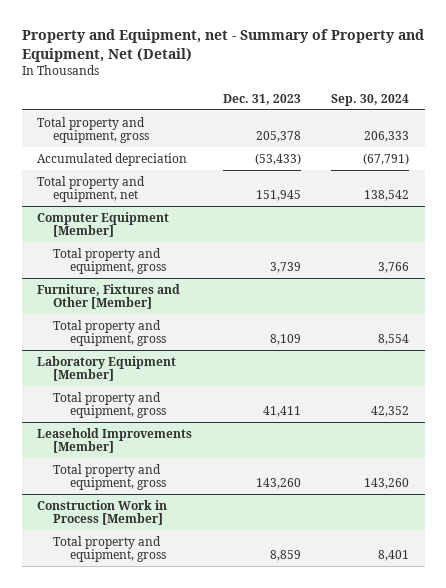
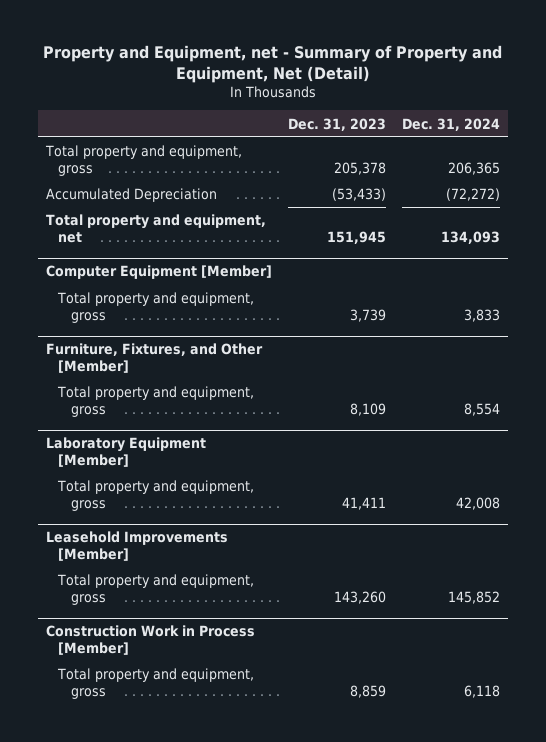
[331,93,410,106] Sep. 30, 2024 -> none
none -> [401,117,500,131] Dec. 31, 2024
[36,152,187,166] Accumulated depreciation -> [45,188,217,203] Accumulated Depreciation
[36,283,180,310] Furniture, Fixtures and Other [Member] -> [45,343,263,373] Furniture, Fixtures, and Other [Member]

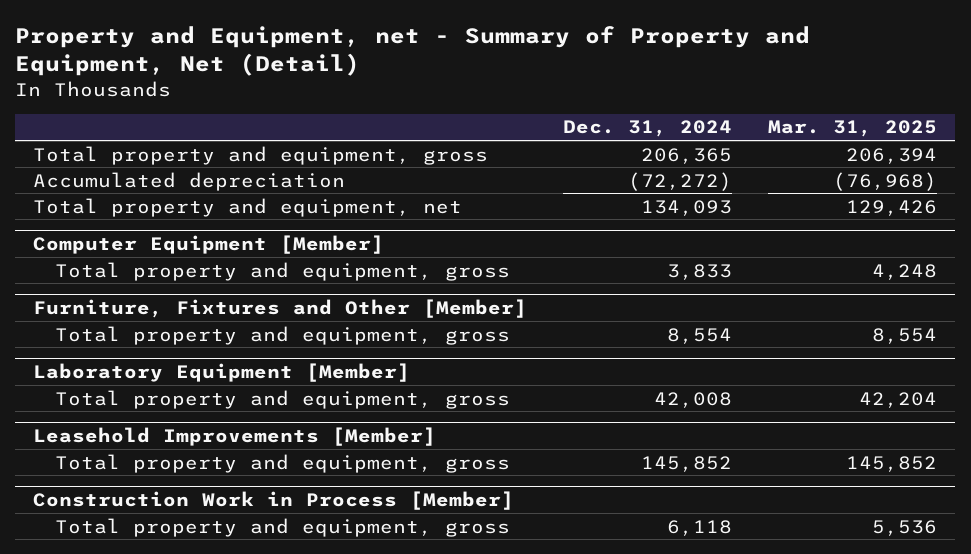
[287,117,386,131] Dec. 31, 2023 -> none
none -> [768,120,938,138] Mar. 31, 2025
[45,188,217,203] Accumulated Depreciation -> [33,171,346,191] Accumulated depreciation
[45,343,263,373] Furniture, Fixtures, and Other [Member] -> [33,298,528,318] Furniture, Fixtures and Other [Member]

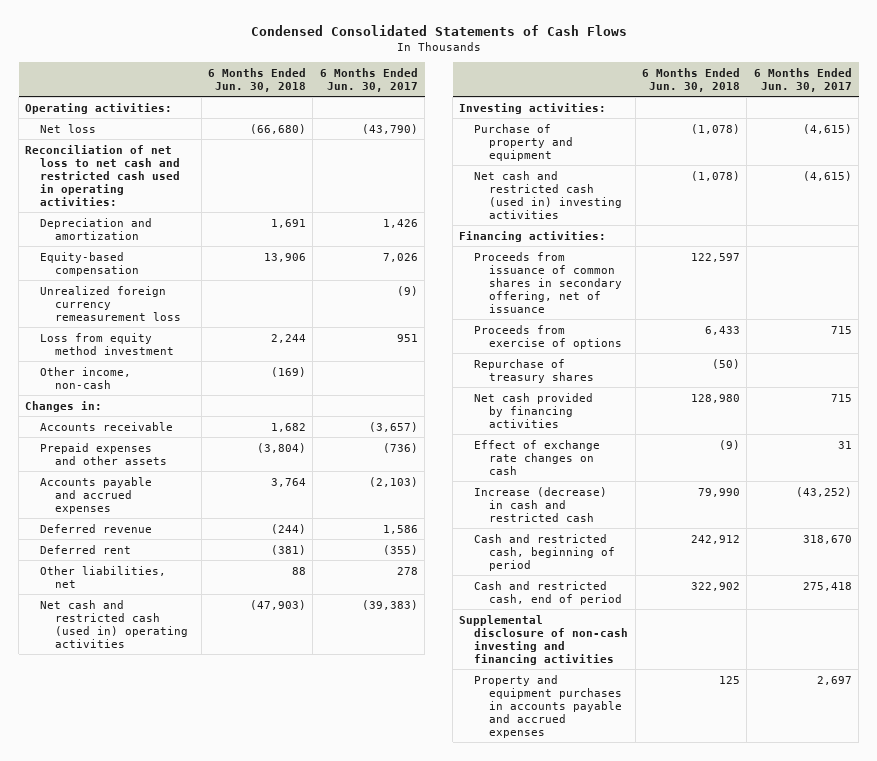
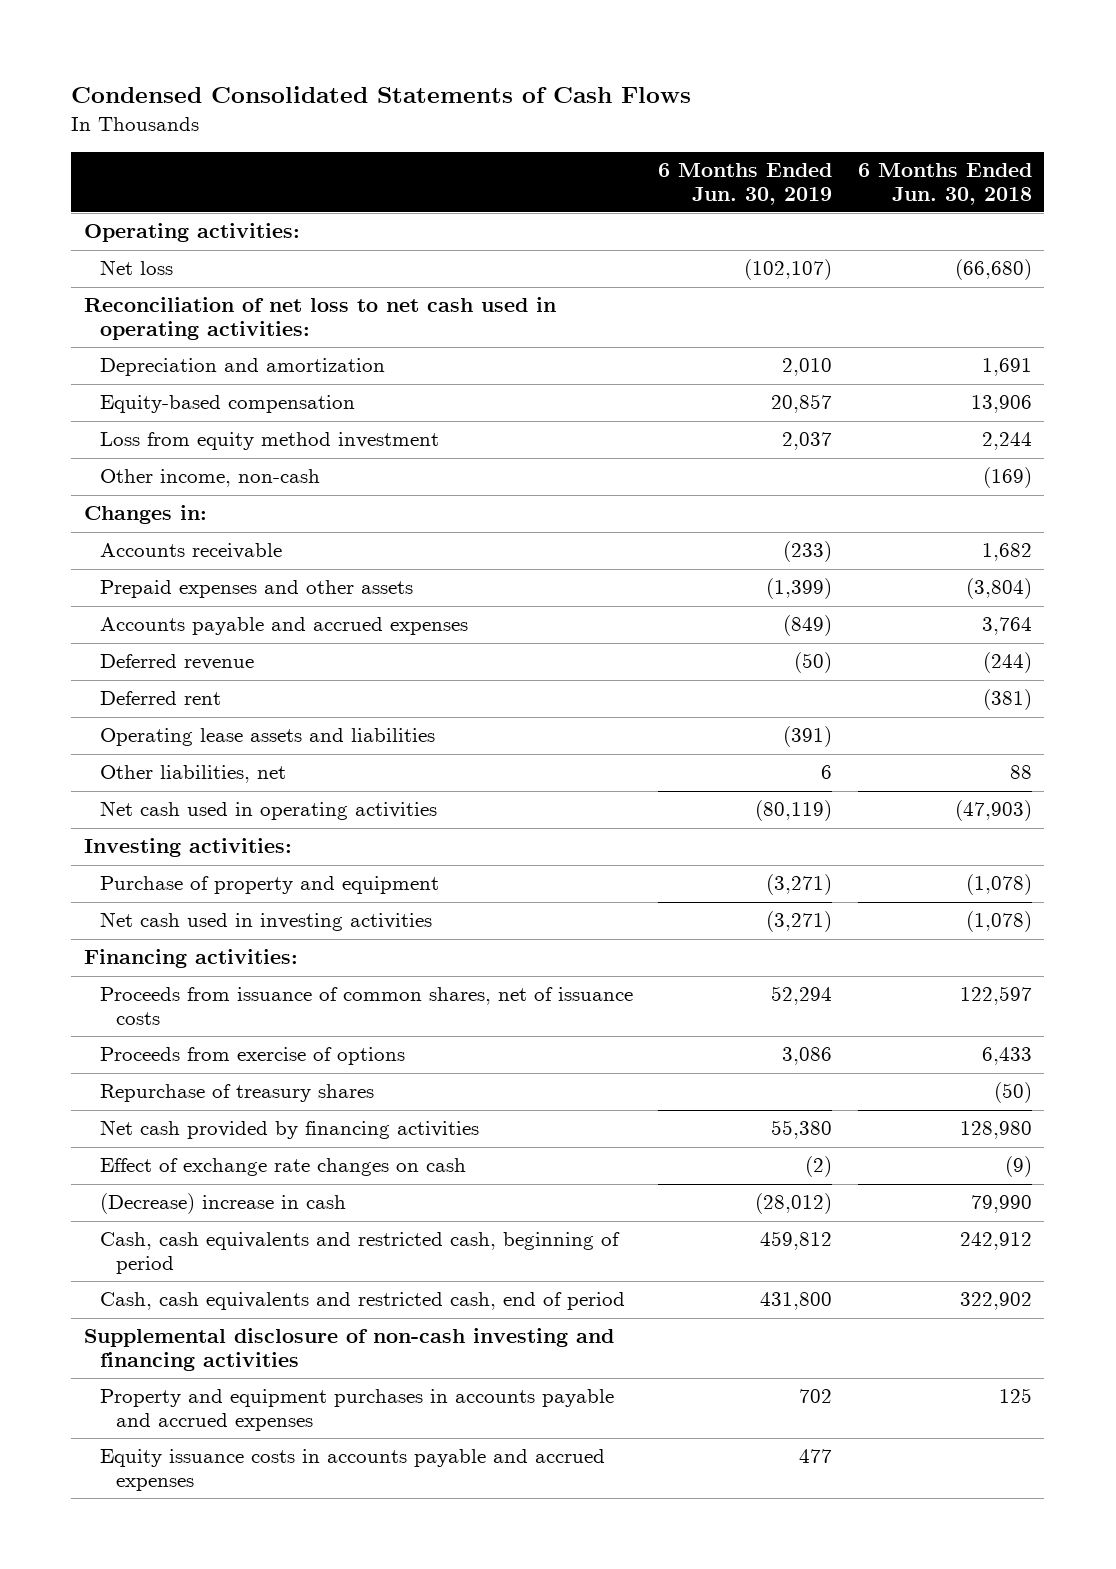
[319,67,418,92] 6 Months Ended Jun. 30, 2017 -> none
none -> [658,162,833,205] 6 Months Ended Jun. 30, 2019
[25,144,181,206] Reconciliation of net loss to net cash and restricted cash used in operating activities: -> [84,297,557,340] Reconciliation of net loss to net cash used in operating activities:
[40,285,182,321] Unrealized foreign currency remeasurement loss -> none
none -> [100,728,436,747] Operating lease assets and liabilities
[40,599,189,648] Net cash and restricted cash (used in) operating activities -> [100,801,438,821] Net cash used in operating activities
[474,170,623,219] Net cash and restricted cash (used in) investing activities -> [100,912,433,932] Net cash used in investing activities
[474,251,623,313] Proceeds from issuance of common shares in secondary offering, net of issuance -> [100,987,634,1025] Proceeds from issuance of common shares, net of issuance costs
[474,486,608,522] Increase (decrease) in cash and restricted cash -> [100,1193,347,1215] (Decrease) increase in cash
[474,533,616,571] Cash and restricted cash, beginning of period -> [100,1232,621,1274] Cash, cash equivalents and restricted cash, beginning of period
[474,580,623,605] Cash and restricted cash, end of period -> [100,1292,626,1311] Cash, cash equivalents and restricted cash, end of period
none -> [100,1449,606,1491] Equity issuance costs in accounts payable and accrued expenses

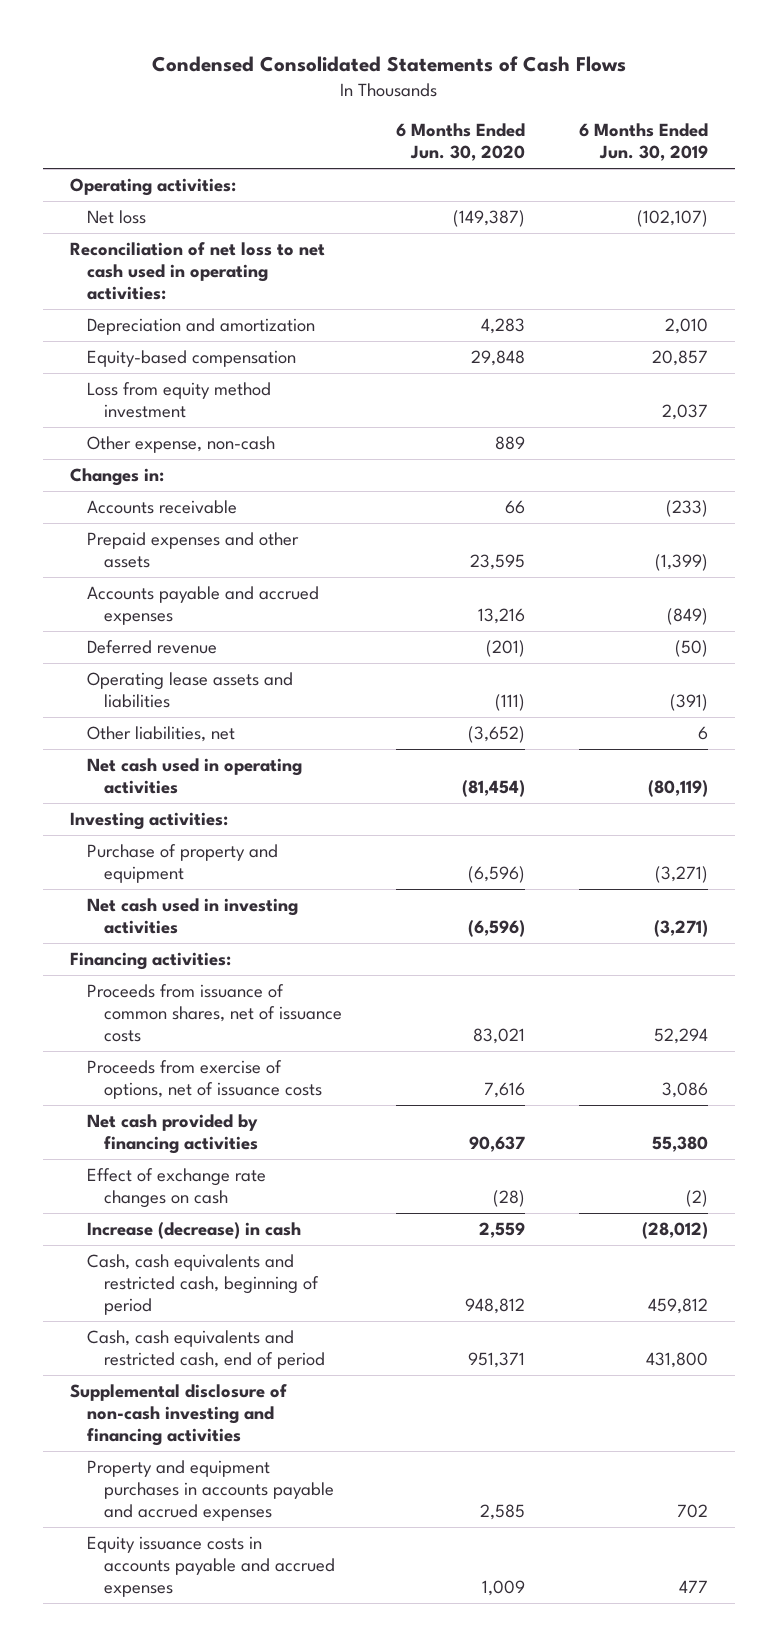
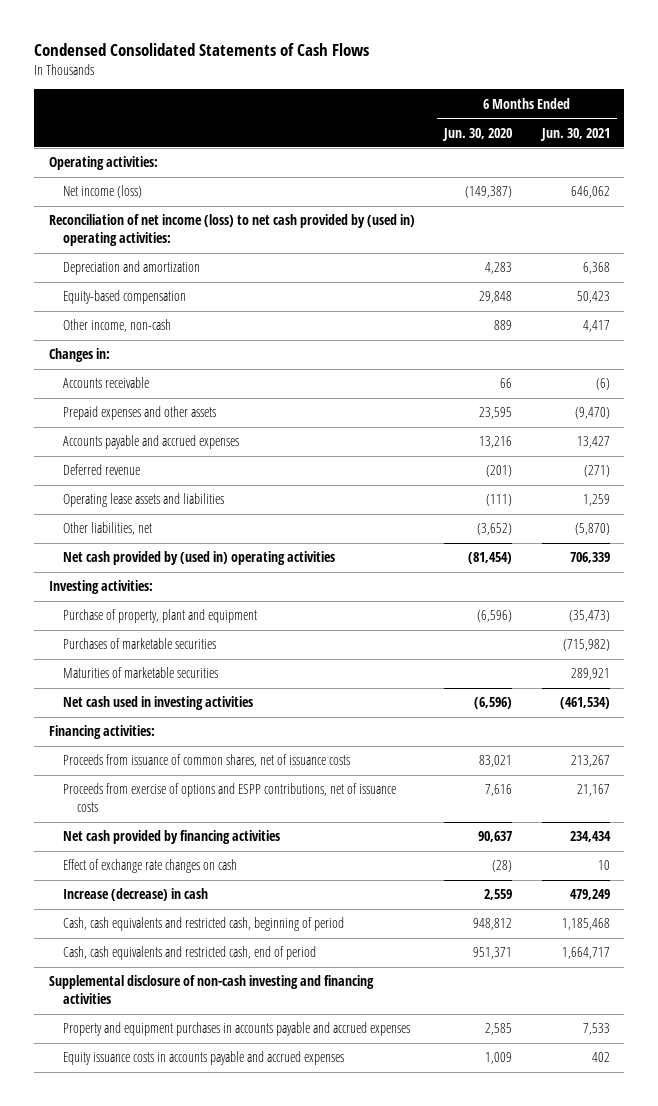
[579,123,709,162] 6 Months Ended Jun. 30, 2019 -> none
none -> [539,127,610,141] Jun. 30, 2021
[86,210,146,225] Net loss -> [63,185,143,199] Net income (loss)
[69,242,325,301] Reconciliation of net loss to net cash used in operating activities: -> [48,214,415,247] Reconciliation of net income (loss) to net cash provided by (used in) operating activities:
[86,382,271,419] Loss from equity method investment -> none
[86,436,275,454] Other expense, non-cash -> [63,319,172,333] Other income, non-cash
[86,758,302,795] Net cash used in operating activities -> [63,551,336,566] Net cash provided by (used in) operating activities
[86,844,278,884] Purchase of property and equipment -> [63,609,258,624] Purchase of property, plant and equipment
none -> [63,638,217,650] Purchases of marketable securities
none -> [63,667,219,679] Maturities of marketable securities
[86,1060,322,1100] Proceeds from exercise of options, net of issuance costs -> [63,783,397,813] Proceeds from exercise of options and ESPP contributions, net of issuance costs

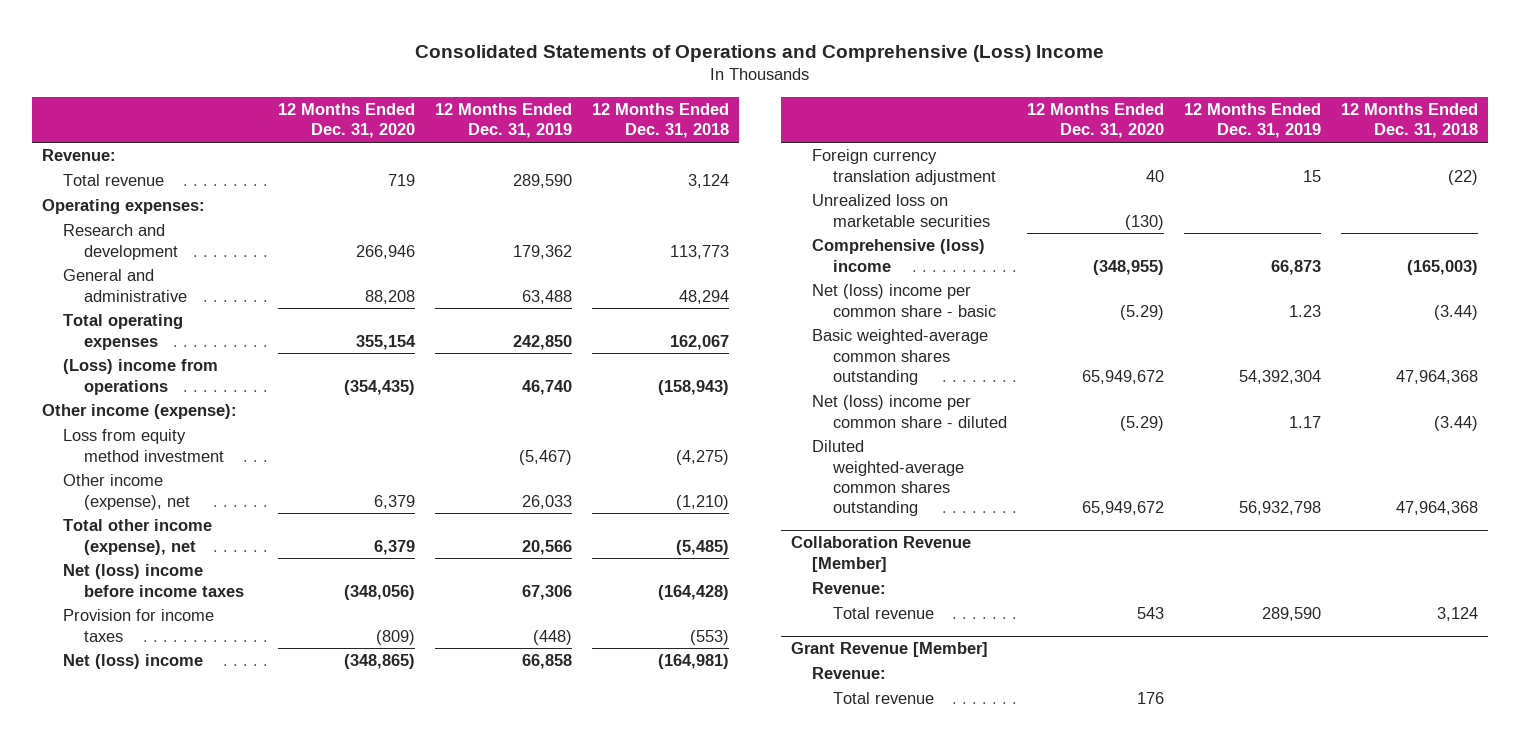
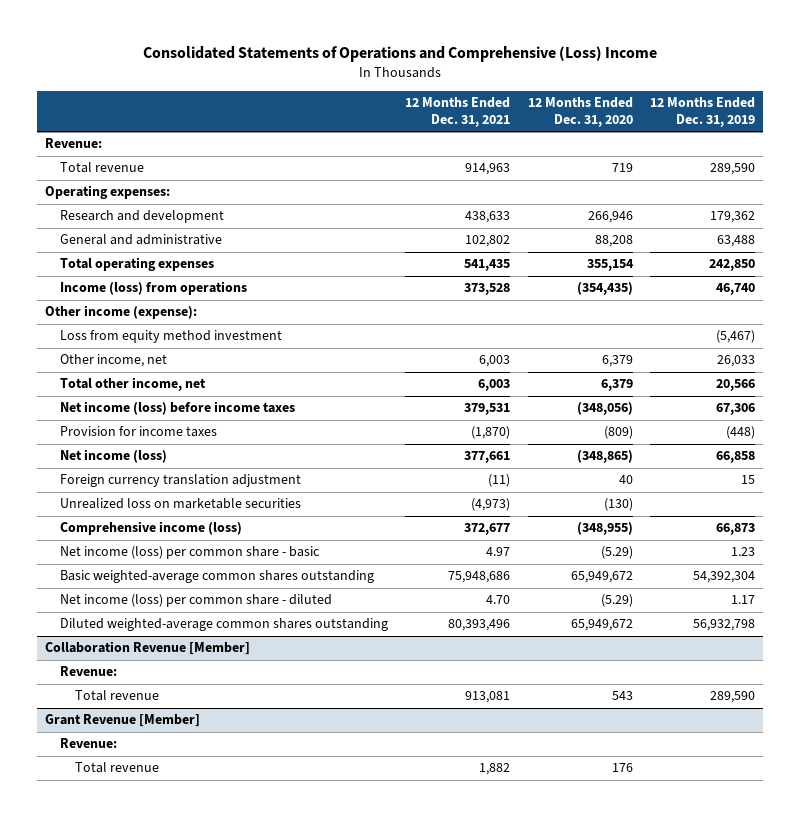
[592,102,730,139] 12 Months Ended Dec. 31, 2018 -> none
none -> [405,97,511,127] 12 Months Ended Dec. 31, 2021
[62,359,218,395] (Loss) income from operations -> [60,281,248,296] Income (loss) from operations
[62,474,190,510] Other income (expense), net -> [60,354,168,368] Other income, net
[62,519,212,555] Total other income (expense), net -> [60,377,207,392] Total other income, net
[62,564,244,597] Net (loss) income before income taxes -> [60,401,296,416] Net income (loss) before income taxes
[62,654,203,670] Net (loss) income -> [60,449,168,464] Net income (loss)
[811,239,985,272] Comprehensive (loss) income -> [60,521,243,536] Comprehensive income (loss)
[811,284,996,317] Net (loss) income per common share - basic -> [60,546,321,560] Net income (loss) per common share - basic
[811,395,1007,428] Net (loss) income per common share - diluted -> [60,594,333,608] Net income (loss) per common share - diluted

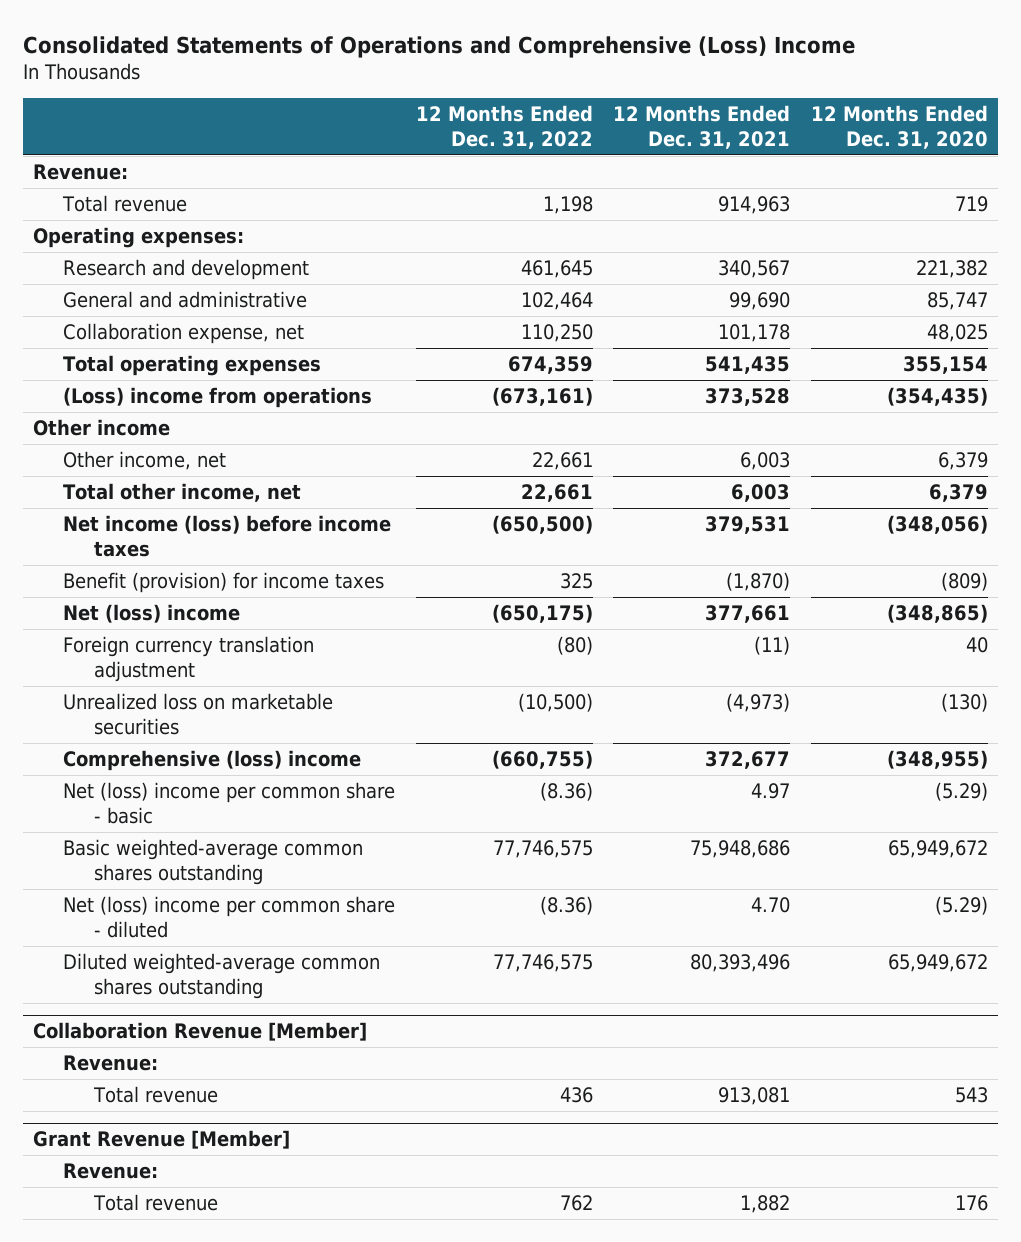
[649,97,755,127] 12 Months Ended Dec. 31, 2019 -> none
none -> [415,104,593,149] 12 Months Ended Dec. 31, 2022
[465,211,511,224] 438,633 -> [718,259,791,278] 340,567
[587,211,633,224] 266,946 -> [915,259,988,278] 221,382
[465,235,511,248] 102,802 -> [729,291,791,310] 99,690
[594,235,633,248] 88,208 -> [926,291,988,310] 85,747
none -> [63,322,305,344] Collaboration expense, net
[60,330,283,344] Loss from equity method investment -> none
[60,281,248,296] Income (loss) from operations -> [63,386,373,408] (Loss) income from operations
[45,305,198,320] Other income (expense): -> [32,418,170,436] Other income
[60,426,218,438] Provision for income taxes -> [63,571,385,593] Benefit (provision) for income taxes
[60,449,168,464] Net income (loss) -> [63,603,241,623] Net (loss) income
[60,521,243,536] Comprehensive income (loss) -> [63,749,362,771] Comprehensive (loss) income
[60,546,321,560] Net income (loss) per common share - basic -> [63,781,396,824] Net (loss) income per common share - basic
[60,594,333,608] Net income (loss) per common share - diluted -> [63,895,396,938] Net (loss) income per common share - diluted

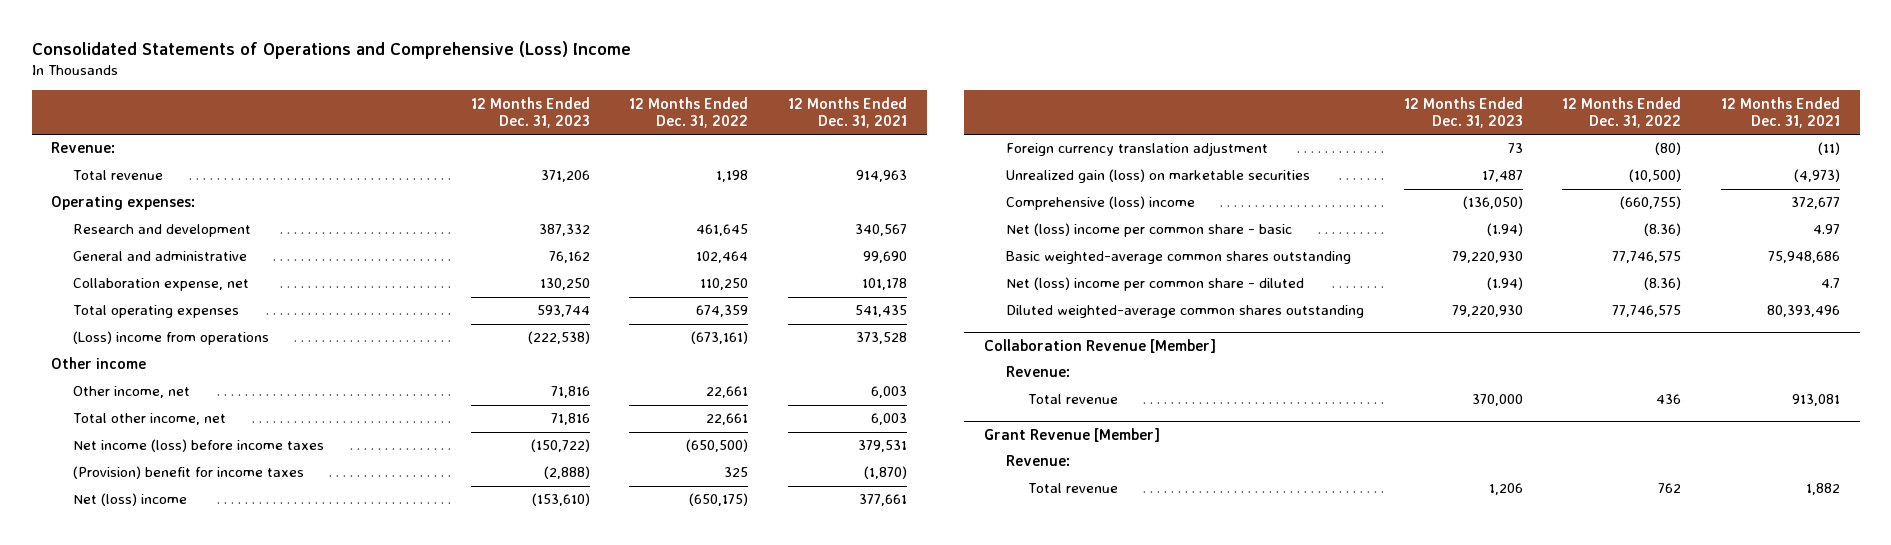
[810,104,988,149] 12 Months Ended Dec. 31, 2020 -> none
none -> [470,96,590,128] 12 Months Ended Dec. 31, 2023
[63,571,385,593] Benefit (provision) for income taxes -> [73,466,305,480] (Provision) benefit for income taxes
[63,692,334,735] Unrealized loss on marketable securities -> [1006,169,1311,184] Unrealized gain (loss) on marketable securities
[751,896,791,913] 4.70 -> [1820,278,1840,289] 4.7

